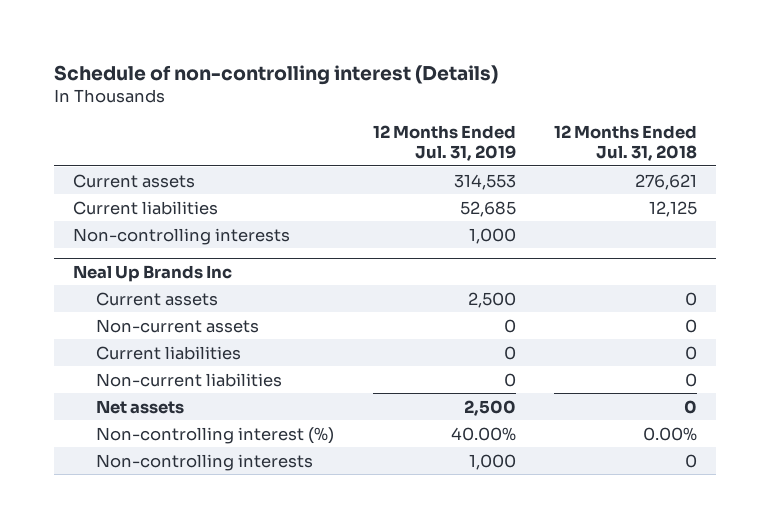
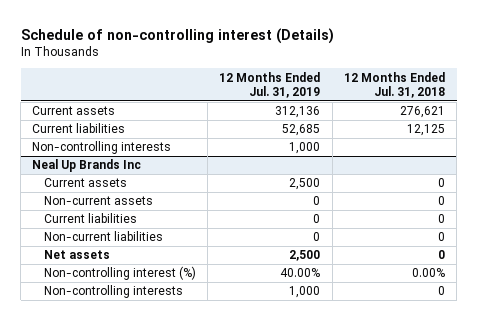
[453,173,516,190] 314,553 -> [275,106,321,119] 312,136

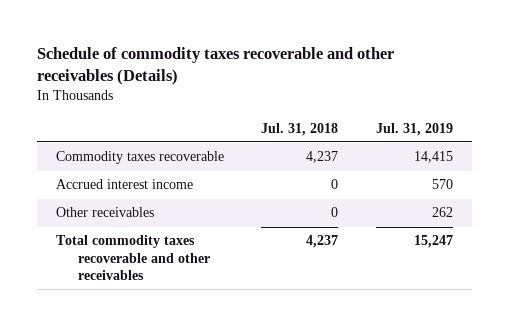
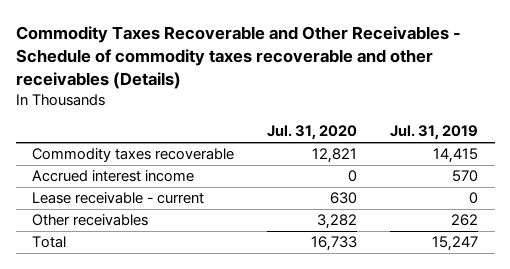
[36,46,394,85] Schedule of commodity taxes recoverable and other receivables (Details) -> [15,25,461,89] Commodity Taxes Recoverable and Other Receivables - Schedule of commodity taxes recoverable and other receivables (Details)
[261,122,339,136] Jul. 31, 2018 -> none
none -> [267,125,358,141] Jul. 31, 2020
none -> [32,192,205,205] Lease receivable - current
[55,235,210,281] Total commodity taxes recoverable and other receivables -> [32,236,67,249] Total

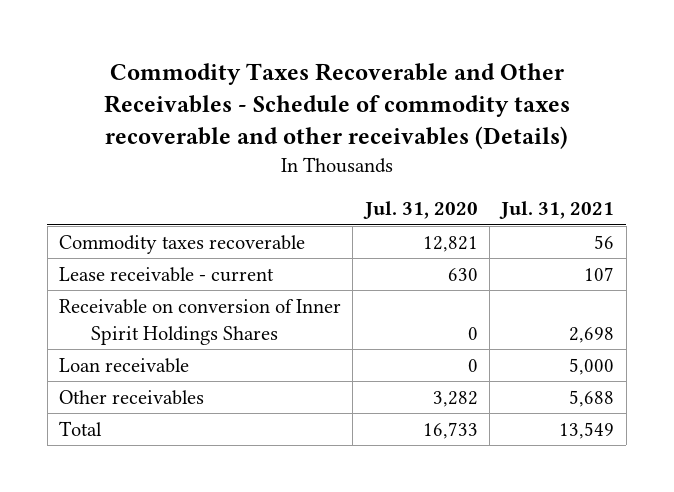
[390,125,479,141] Jul. 31, 2019 -> none
none -> [499,201,615,220] Jul. 31, 2021
[32,170,195,183] Accrued interest income -> none
none -> [59,298,342,345] Receivable on conversion of Inner Spirit Holdings Shares
none -> [59,357,190,373] Loan receivable

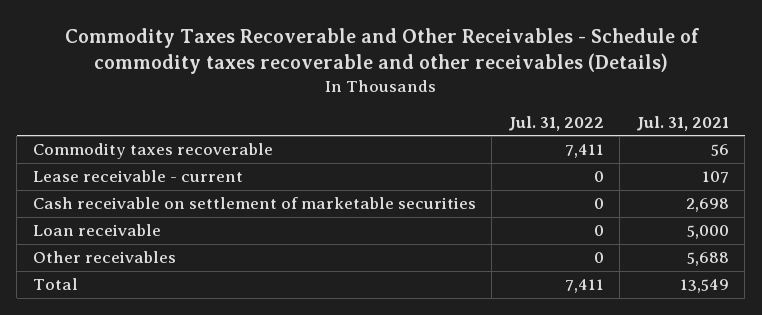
[362,201,478,220] Jul. 31, 2020 -> none
none -> [507,115,604,131] Jul. 31, 2022
[59,298,342,345] Receivable on conversion of Inner Spirit Holdings Shares -> [32,197,476,210] Cash receivable on settlement of marketable securities

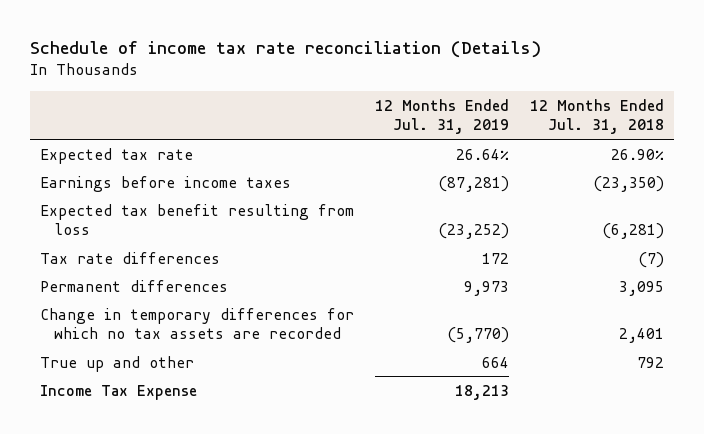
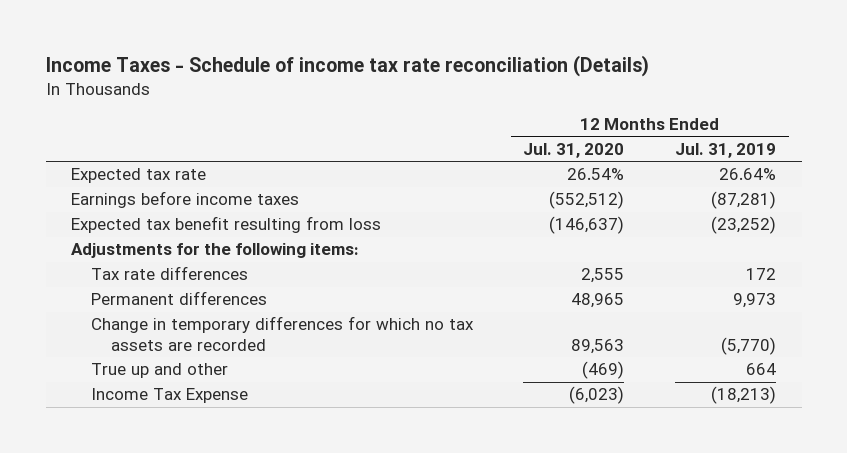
[30,41,542,59] Schedule of income tax rate reconciliation (Details) -> [45,54,649,77] Income Taxes - Schedule of income tax rate reconciliation (Details)
[530,98,665,135] 12 Months Ended Jul. 31, 2018 -> none
none -> [523,143,625,159] Jul. 31, 2020
none -> [70,243,359,259] Adjustments for the following items:
[455,384,510,400] 18,213 -> [711,386,777,405] (18,213)

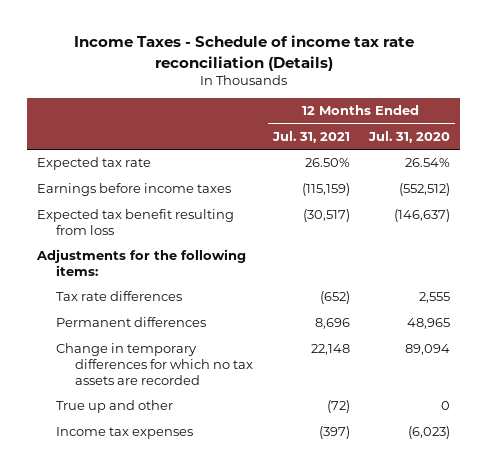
[675,143,777,159] Jul. 31, 2019 -> none
none -> [271,131,350,144] Jul. 31, 2021
[571,338,625,354] 89,563 -> [405,344,451,356] 89,094
[582,361,625,380] (469) -> [441,401,451,411] 0
[90,388,248,404] Income Tax Expense -> [56,427,194,440] Income tax expenses

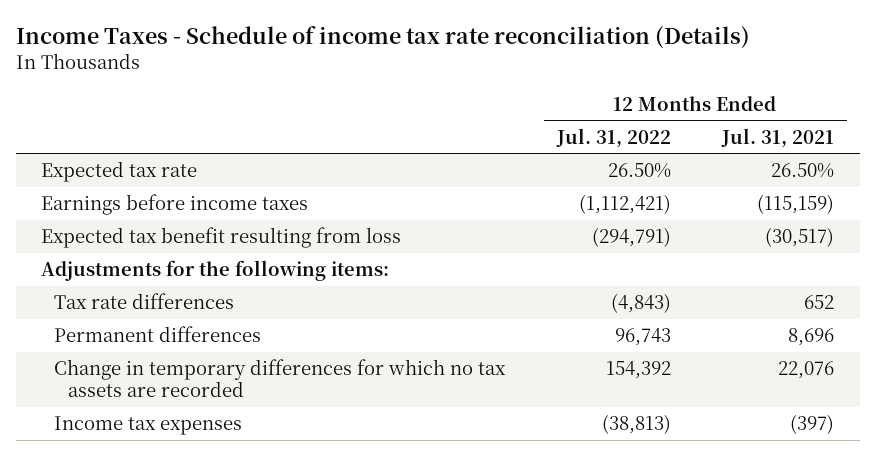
[368,131,451,144] Jul. 31, 2020 -> none
none -> [555,127,671,148] Jul. 31, 2022
[319,291,350,305] (652) -> [804,295,835,310] 652
[56,400,174,414] True up and other -> none
[310,344,350,356] 22,148 -> [778,361,835,380] 22,076

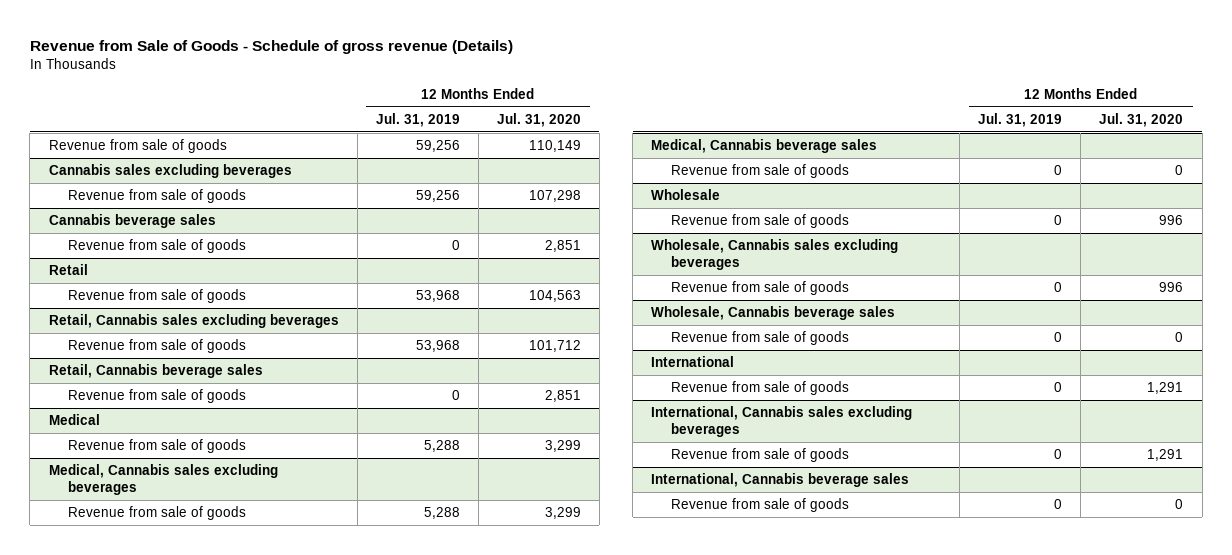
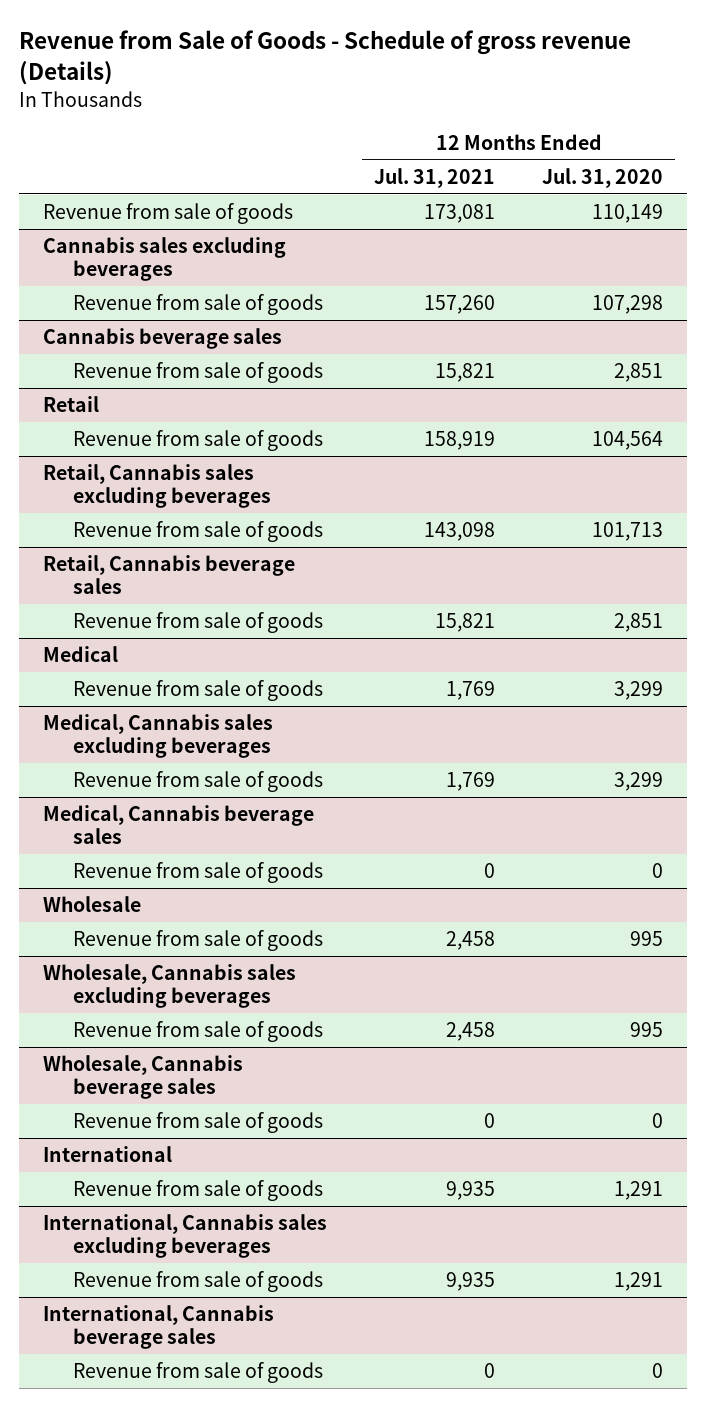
[375,112,460,127] Jul. 31, 2019 -> none
none -> [373,167,495,188] Jul. 31, 2021
[528,290,581,303] 104,563 -> [592,431,664,451] 104,564
[528,340,581,353] 101,712 -> [592,522,664,542] 101,713
[1159,215,1184,226] 996 -> [630,931,664,947] 995
[1159,282,1184,293] 996 -> [630,1022,664,1038] 995

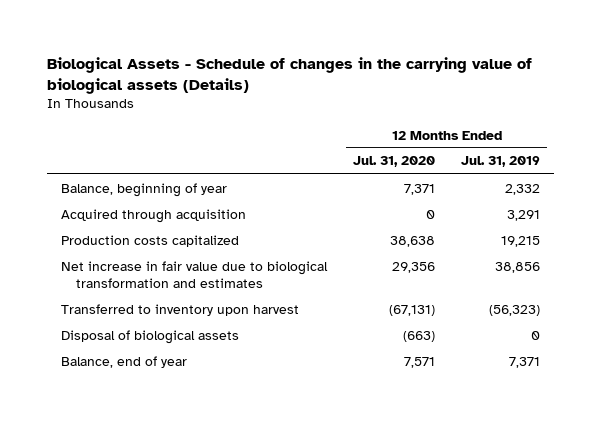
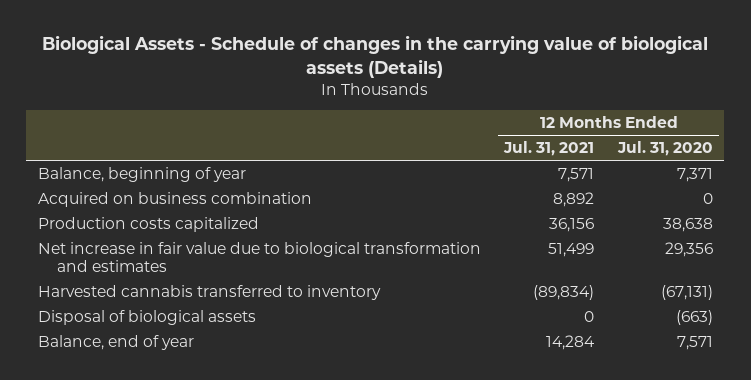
[461,156,541,168] Jul. 31, 2019 -> none
none -> [503,141,595,157] Jul. 31, 2021
[60,208,246,223] Acquired through acquisition -> none
none -> [37,192,312,208] Acquired on business combination
[60,303,299,316] Transferred to inventory upon harvest -> [37,285,381,301] Harvested cannabis transferred to inventory

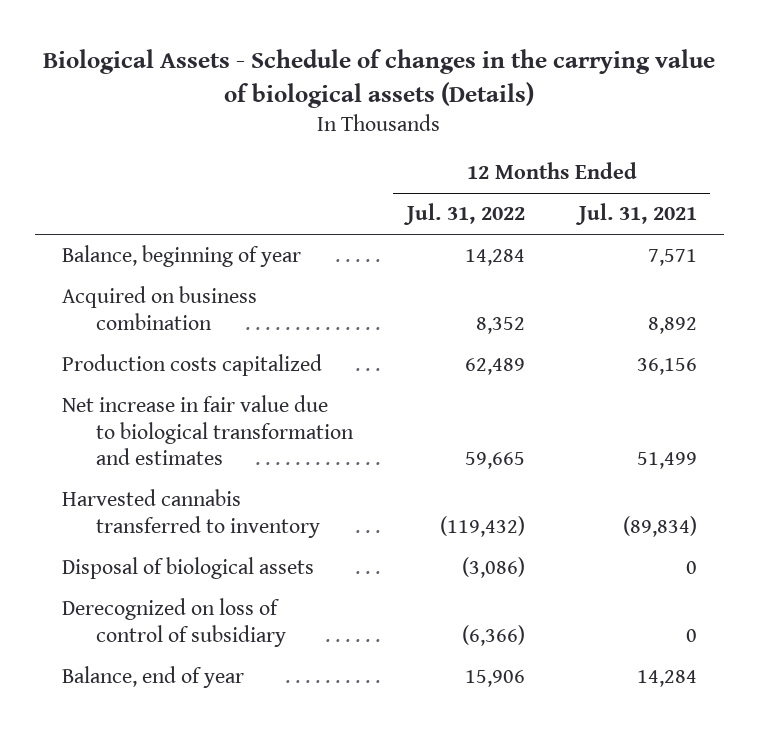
[616,141,713,157] Jul. 31, 2020 -> none
none -> [402,203,525,226] Jul. 31, 2022
none -> [62,598,286,647] Derecognized on loss of control of subsidiary

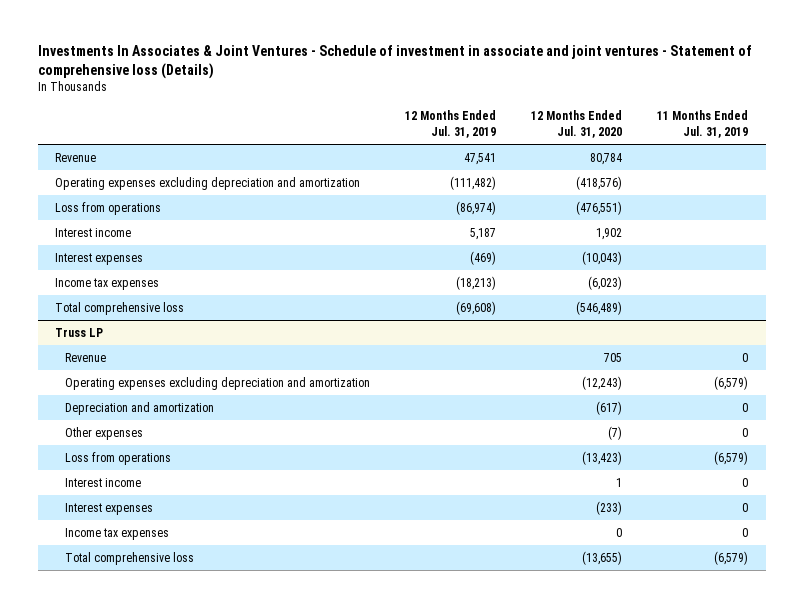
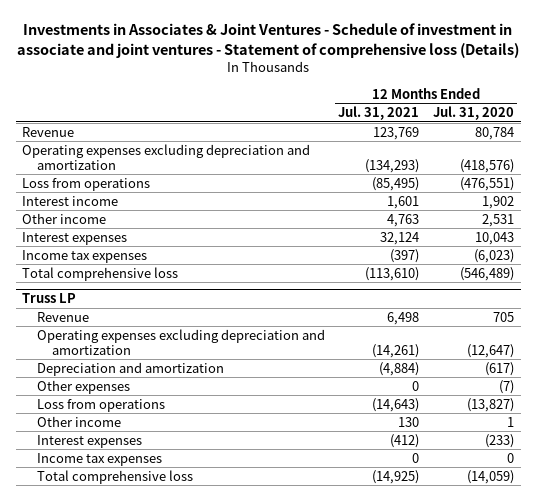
[37,45,752,80] Investments In Associates & Joint Ventures - Schedule of investment in associate and joint ventures - Statement of comprehensive loss (Details) -> [17,23,520,59] Investments in Associates & Joint Ventures - Schedule of investment in associate and joint ventures - Statement of comprehensive loss (Details)
[405,110,497,138] 12 Months Ended Jul. 31, 2019 -> none
[657,110,749,138] 11 Months Ended Jul. 31, 2019 -> none
none -> [338,106,420,121] Jul. 31, 2021
none -> [22,212,107,224] Other income
[582,250,623,265] (10,043) -> [474,231,514,245] 10,043
[582,375,623,390] (12,243) -> [466,343,514,358] (12,647)
[65,477,142,487] Interest income -> none
[582,450,623,465] (13,423) -> [466,397,514,412] (13,827)
none -> [37,415,122,427] Other income
[582,550,623,565] (13,655) -> [466,469,514,484] (14,059)

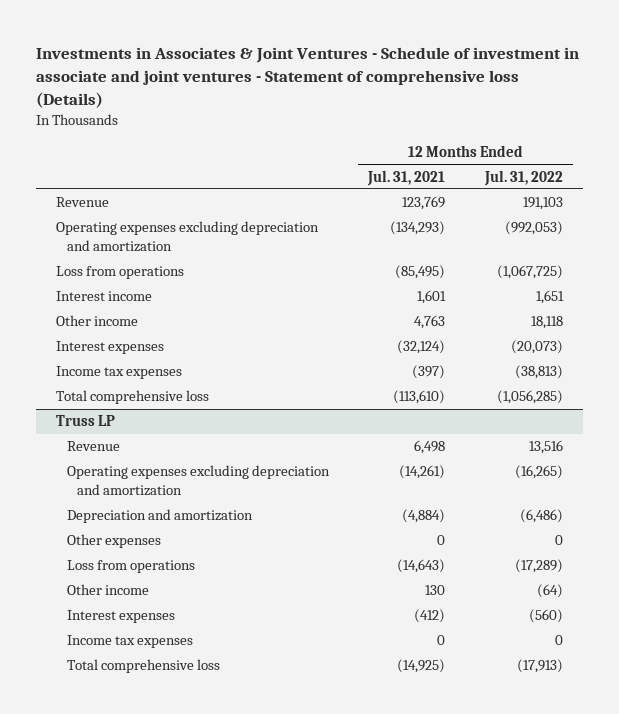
[432,106,514,121] Jul. 31, 2020 -> none
none -> [483,169,563,186] Jul. 31, 2022
[380,231,420,245] 32,124 -> [397,340,446,355] (32,124)

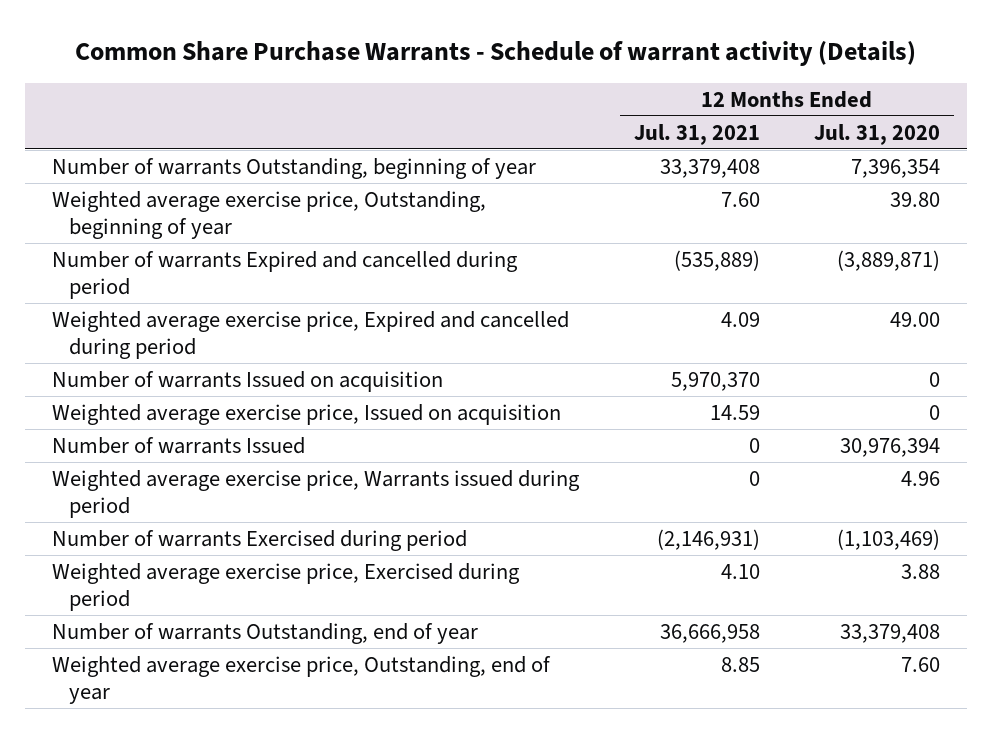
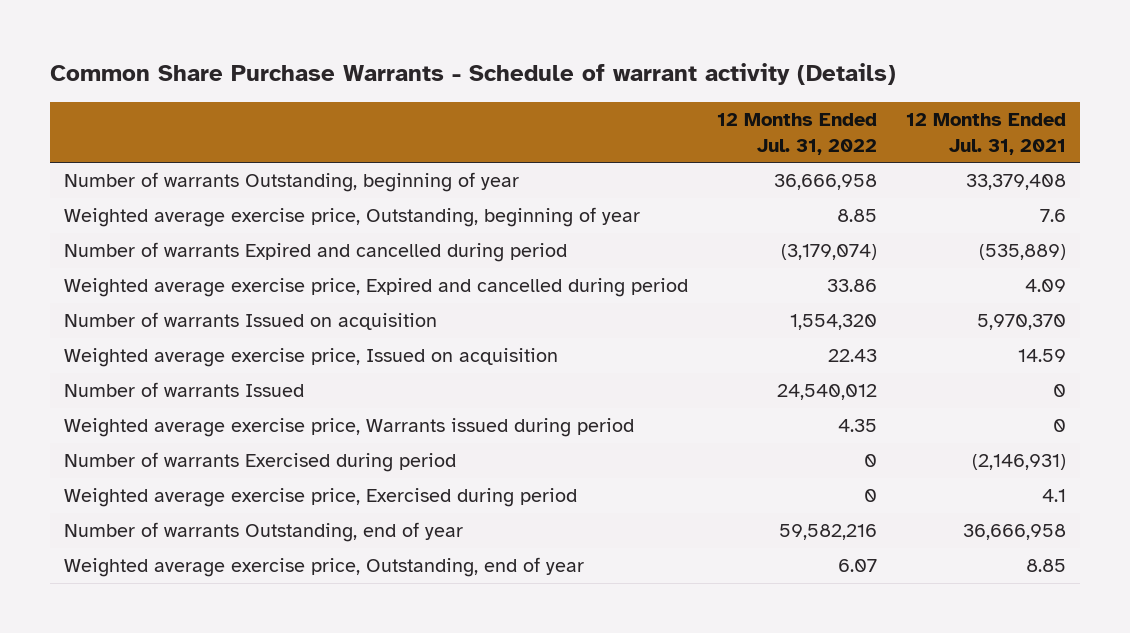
[814,123,941,145] Jul. 31, 2020 -> none
none -> [717,112,878,155] 12 Months Ended Jul. 31, 2022
[720,191,760,207] 7.60 -> [1039,209,1066,223] 7.6
[720,563,760,579] 4.10 -> [1041,489,1066,503] 4.1

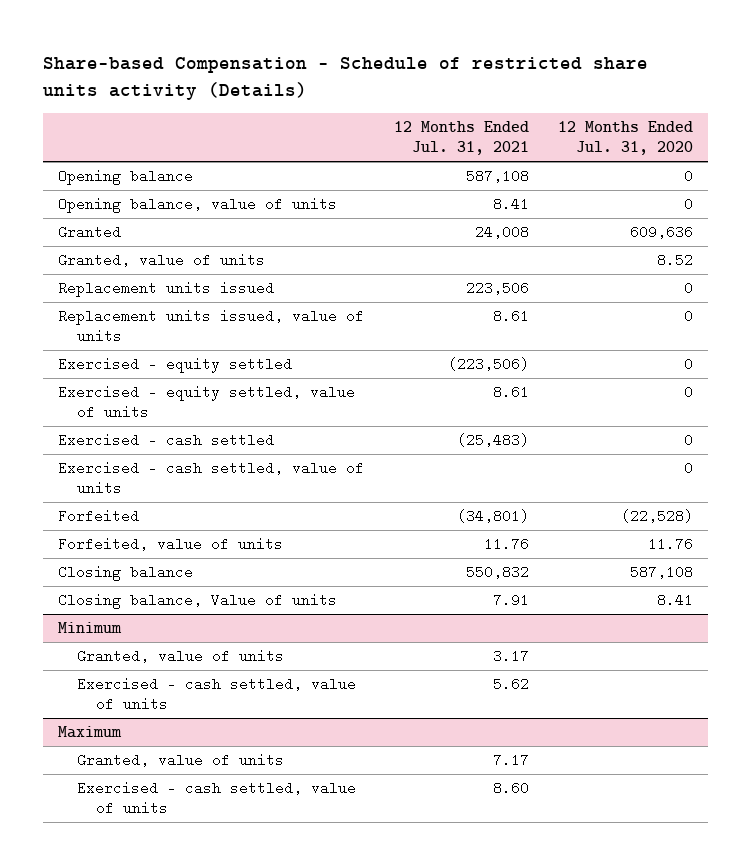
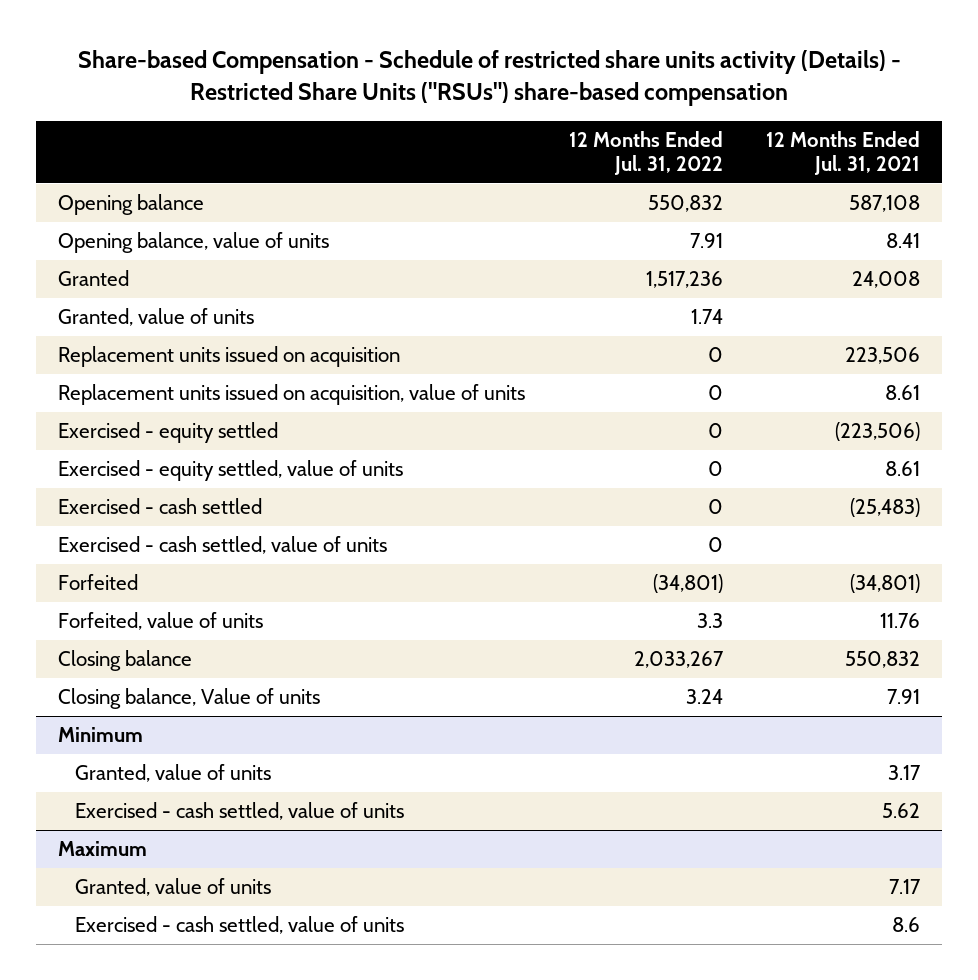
[42,57,648,100] Share-based Compensation - Schedule of restricted share units activity (Details) -> [78,50,902,107] Share-based Compensation - Schedule of restricted share units activity (Details) - Restricted Share Units ("RSUs") share-based compensation
[558,121,694,156] 12 Months Ended Jul. 31, 2020 -> none
none -> [568,130,723,175] 12 Months Ended Jul. 31, 2022
[57,281,274,298] Replacement units issued -> [58,345,401,367] Replacement units issued on acquisition
[57,309,364,342] Replacement units issued, value of units -> [58,383,526,405] Replacement units issued on acquisition, value of units
[492,781,529,796] 8.60 -> [892,916,921,932] 8.6

